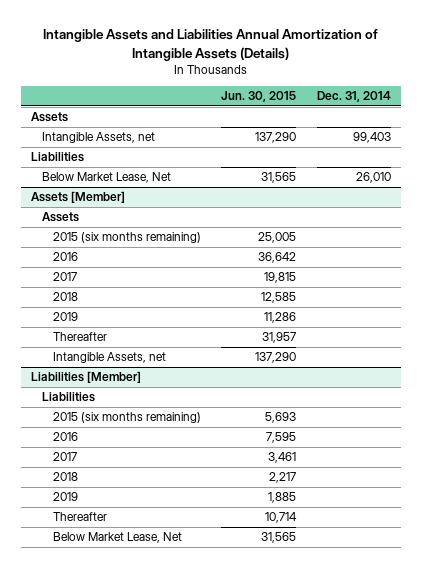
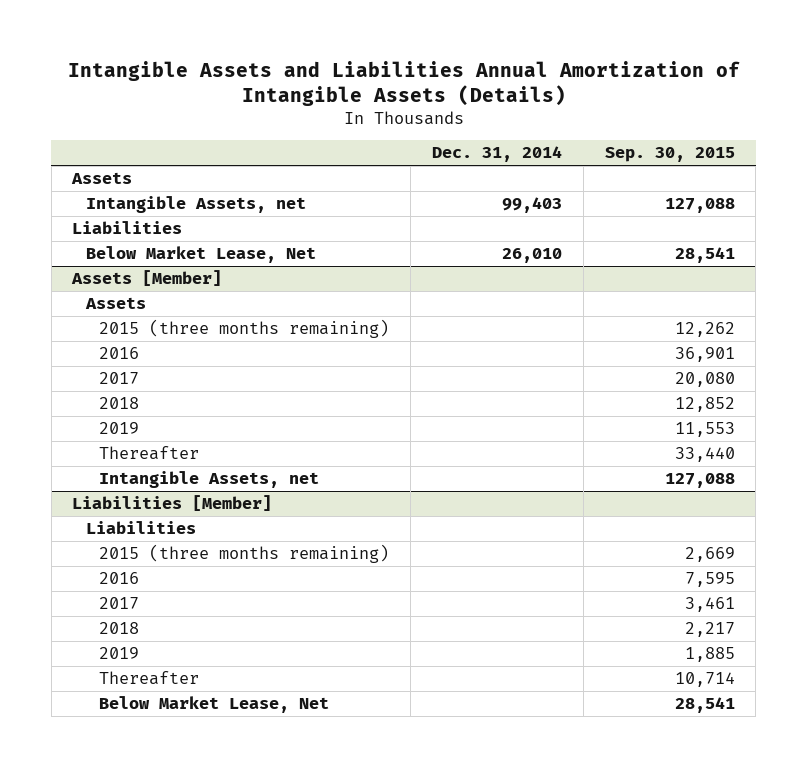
[221,91,297,103] Jun. 30, 2015 -> none
none -> [604,147,735,163] Sep. 30, 2015
[53,232,202,244] 2015 (six months remaining) -> [99,319,390,339] 2015 (three months remaining)
[53,412,202,424] 2015 (six months remaining) -> [99,544,390,564] 2015 (three months remaining)

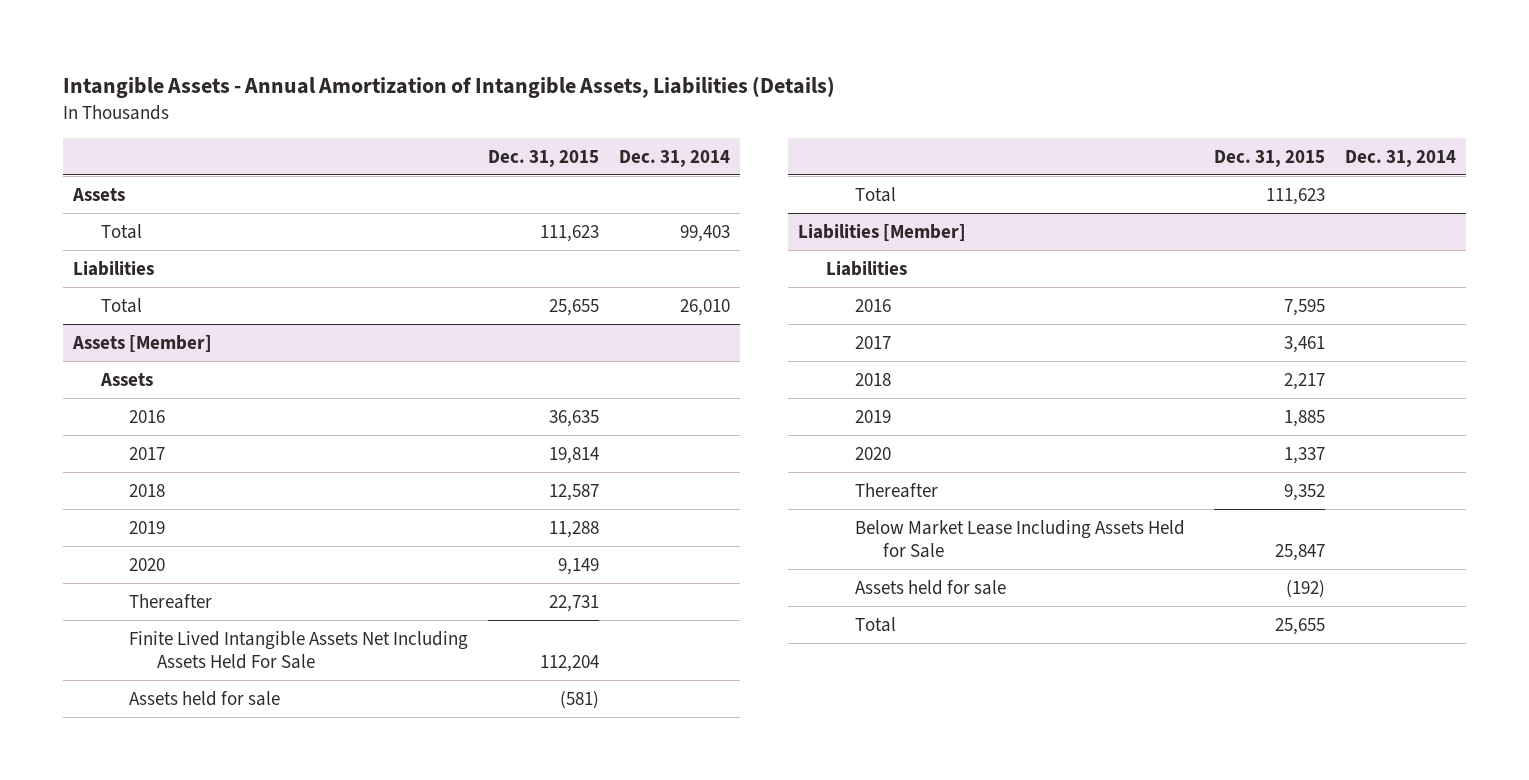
[67,60,740,106] Intangible Assets and Liabilities Annual Amortization of Intangible Assets (Details) -> [63,75,836,98] Intangible Assets - Annual Amortization of Intangible Assets, Liabilities (Details)
[604,147,735,163] Sep. 30, 2015 -> none
none -> [488,149,600,167] Dec. 31, 2015
[85,196,306,214] Intangible Assets, net -> [101,223,143,239] Total
[85,246,316,264] Below Market Lease, Net -> [101,297,143,313] Total
[99,319,390,339] 2015 (three months remaining) -> none
none -> [129,557,166,571] 2020
none -> [129,630,469,670] Finite Lived Intangible Assets Net Including Assets Held For Sale
none -> [129,690,281,706] Assets held for sale
[99,471,320,489] Intangible Assets, net -> [854,186,896,202] Total
[99,544,390,564] 2015 (three months remaining) -> none
none -> [854,446,891,460] 2020
none -> [854,519,1185,559] Below Market Lease Including Assets Held for Sale
none -> [854,579,1006,595] Assets held for sale
[99,696,330,714] Below Market Lease, Net -> [854,616,896,632] Total

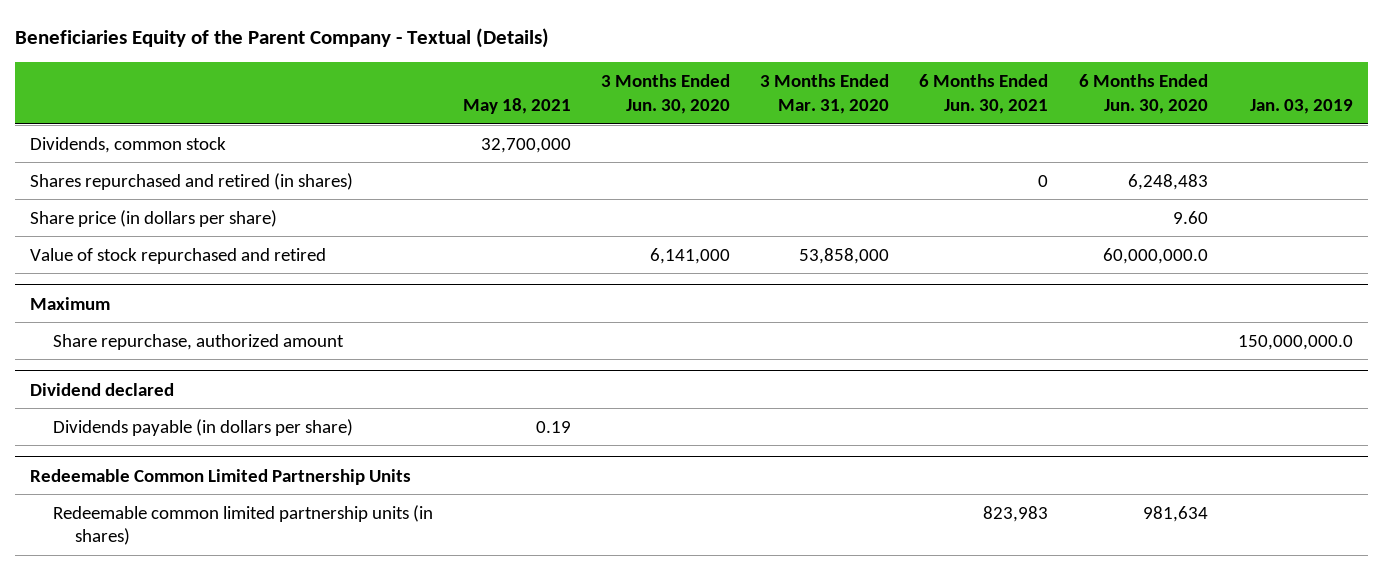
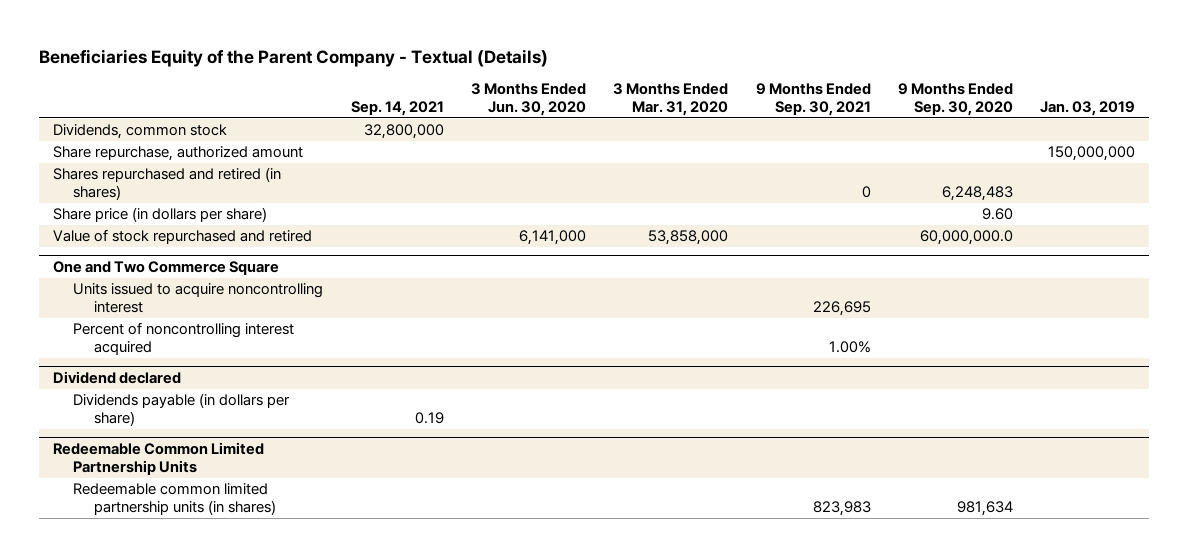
[462,97,571,114] May 18, 2021 -> none
[919,74,1049,114] 6 Months Ended Jun. 30, 2021 -> none
[1078,74,1208,114] 6 Months Ended Jun. 30, 2020 -> none
none -> [350,101,444,117] Sep. 14, 2021
none -> [755,83,871,117] 9 Months Ended Sep. 30, 2021
none -> [898,83,1014,117] 9 Months Ended Sep. 30, 2020
none -> [52,146,303,162] Share repurchase, authorized amount
[30,296,111,310] Maximum -> none
[52,333,344,350] Share repurchase, authorized amount -> none
none -> [52,261,279,276] One and Two Commerce Square
none -> [73,283,324,314] Units issued to acquire noncontrolling interest
none -> [73,322,295,356] Percent of noncontrolling interest acquired

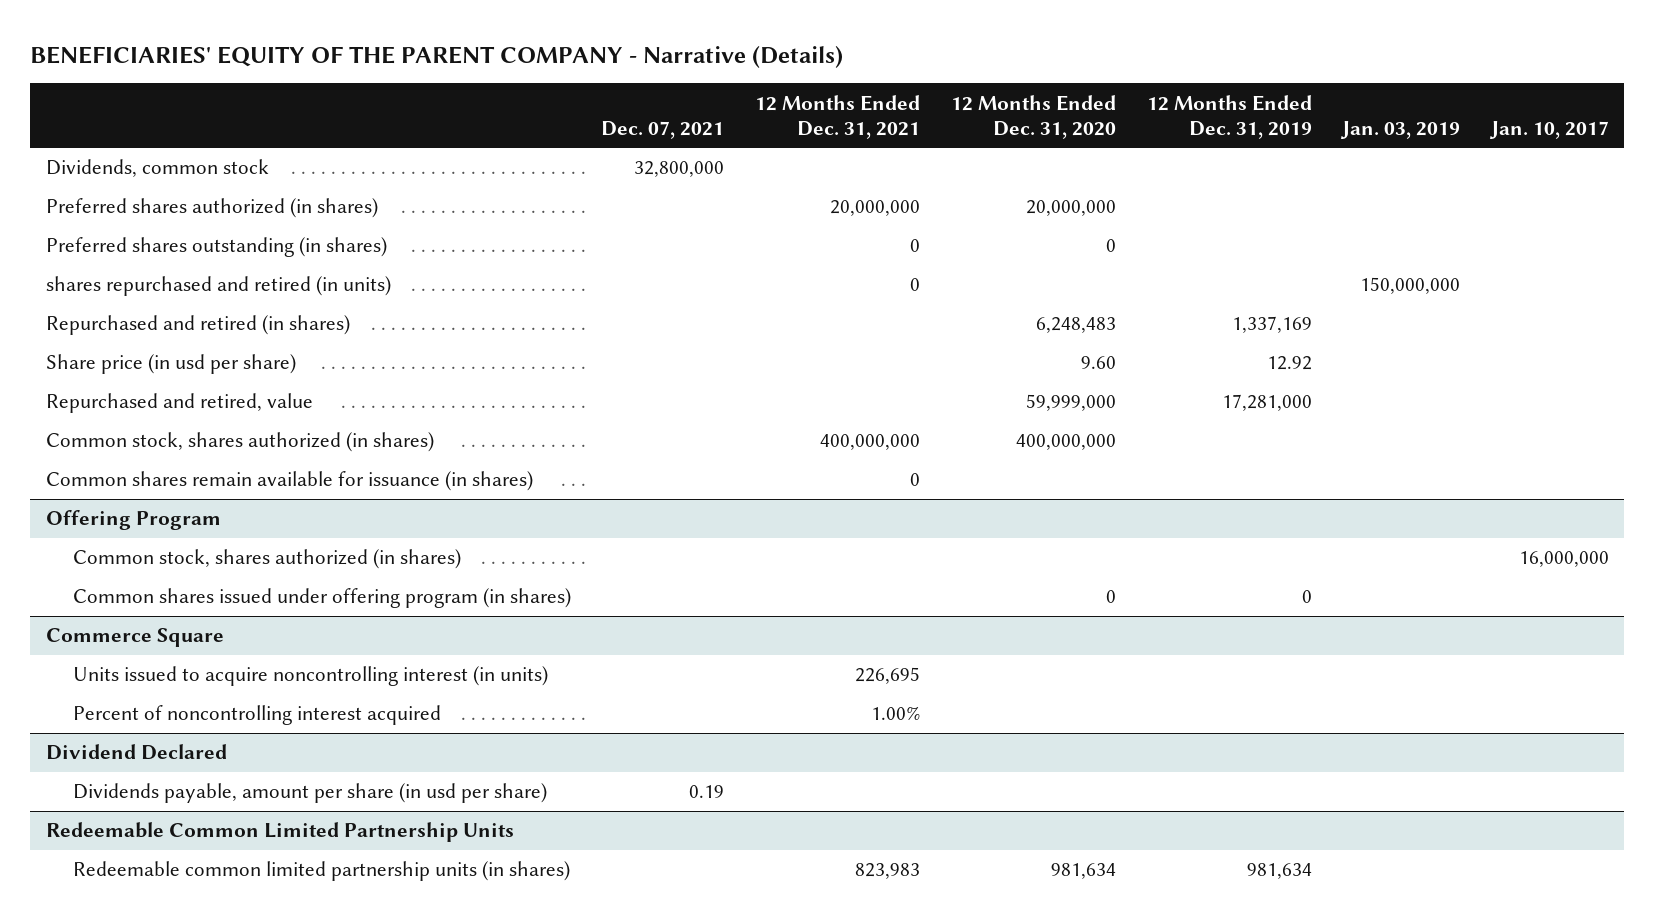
[39,48,549,67] Beneficiaries Equity of the Parent Company - Textual (Details) -> [30,45,844,68] BENEFICIARIES' EQUITY OF THE PARENT COMPANY - Narrative (Details)
[350,101,444,117] Sep. 14, 2021 -> none
[470,83,586,117] 3 Months Ended Jun. 30, 2020 -> none
[613,83,729,117] 3 Months Ended Mar. 31, 2020 -> none
[755,83,871,117] 9 Months Ended Sep. 30, 2021 -> none
[898,83,1014,117] 9 Months Ended Sep. 30, 2020 -> none
none -> [601,120,725,139] Dec. 07, 2021
none -> [755,94,921,139] 12 Months Ended Dec. 31, 2021
none -> [950,94,1116,139] 12 Months Ended Dec. 31, 2020
none -> [1146,94,1312,139] 12 Months Ended Dec. 31, 2019
none -> [1488,120,1609,139] Jan. 10, 2017
none -> [45,198,378,219] Preferred shares authorized (in shares)
none -> [45,237,387,258] Preferred shares outstanding (in shares)
[52,146,303,162] Share repurchase, authorized amount -> [45,276,391,297] shares repurchased and retired (in units)
[52,167,281,201] Shares repurchased and retired (in shares) -> [45,315,350,336] Repurchased and retired (in shares)
[52,207,267,223] Share price (in dollars per share) -> [45,354,296,375] Share price (in usd per share)
[52,229,312,245] Value of stock repurchased and retired -> [45,393,313,414] Repurchased and retired, value
none -> [45,432,434,453] Common stock, shares authorized (in shares)
none -> [45,471,533,492] Common shares remain available for issuance (in shares)
none -> [45,510,221,531] Offering Program
none -> [72,549,461,570] Common stock, shares authorized (in shares)
none -> [72,588,571,609] Common shares issued under offering program (in shares)
[52,261,279,276] One and Two Commerce Square -> [45,628,224,648] Commerce Square
[73,283,324,314] Units issued to acquire noncontrolling interest -> [72,666,548,687] Units issued to acquire noncontrolling interest (in units)
[52,371,181,385] Dividend declared -> [45,744,227,761] Dividend Declared
[73,393,291,427] Dividends payable (in dollars per share) -> [72,783,547,804] Dividends payable, amount per share (in usd per share)

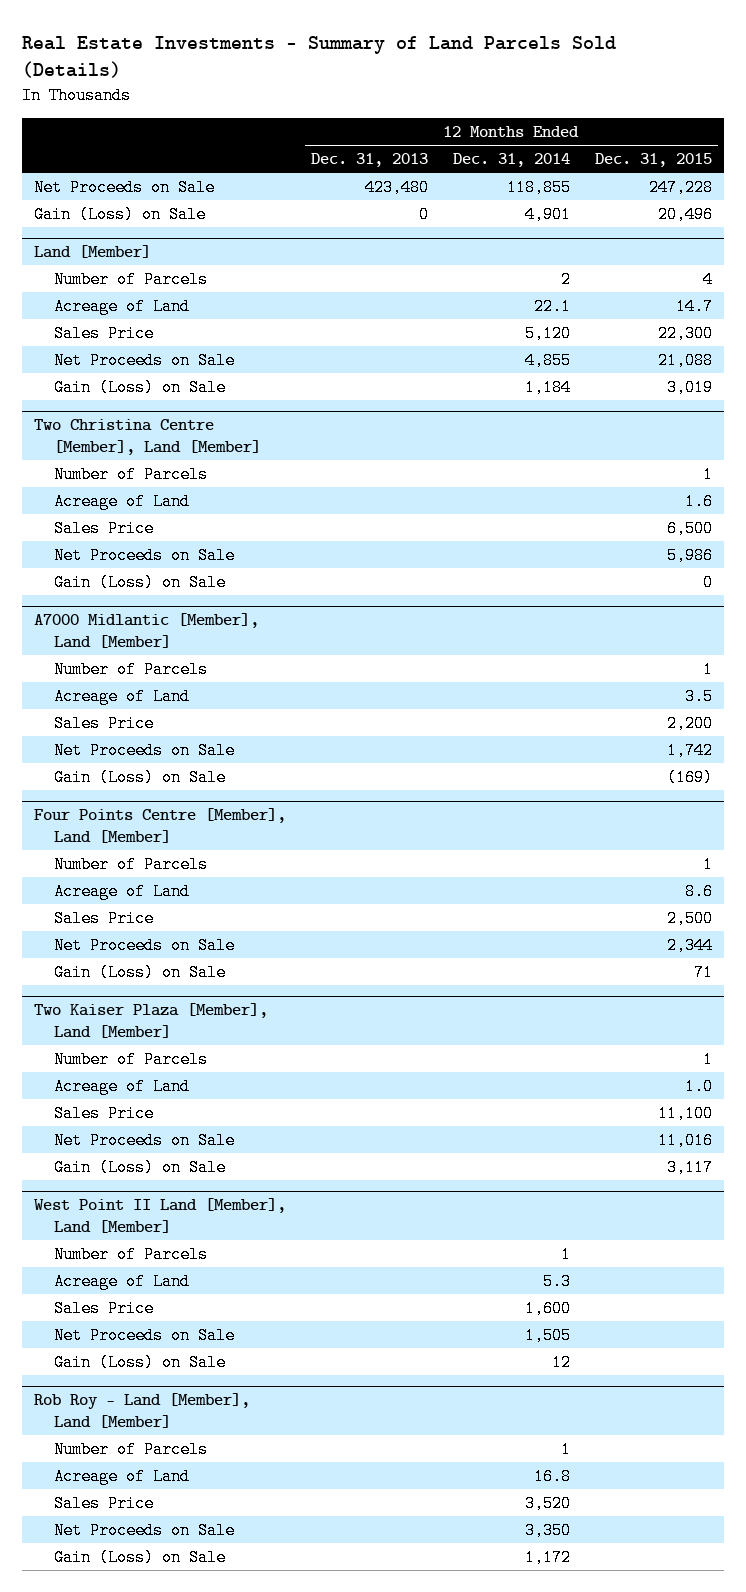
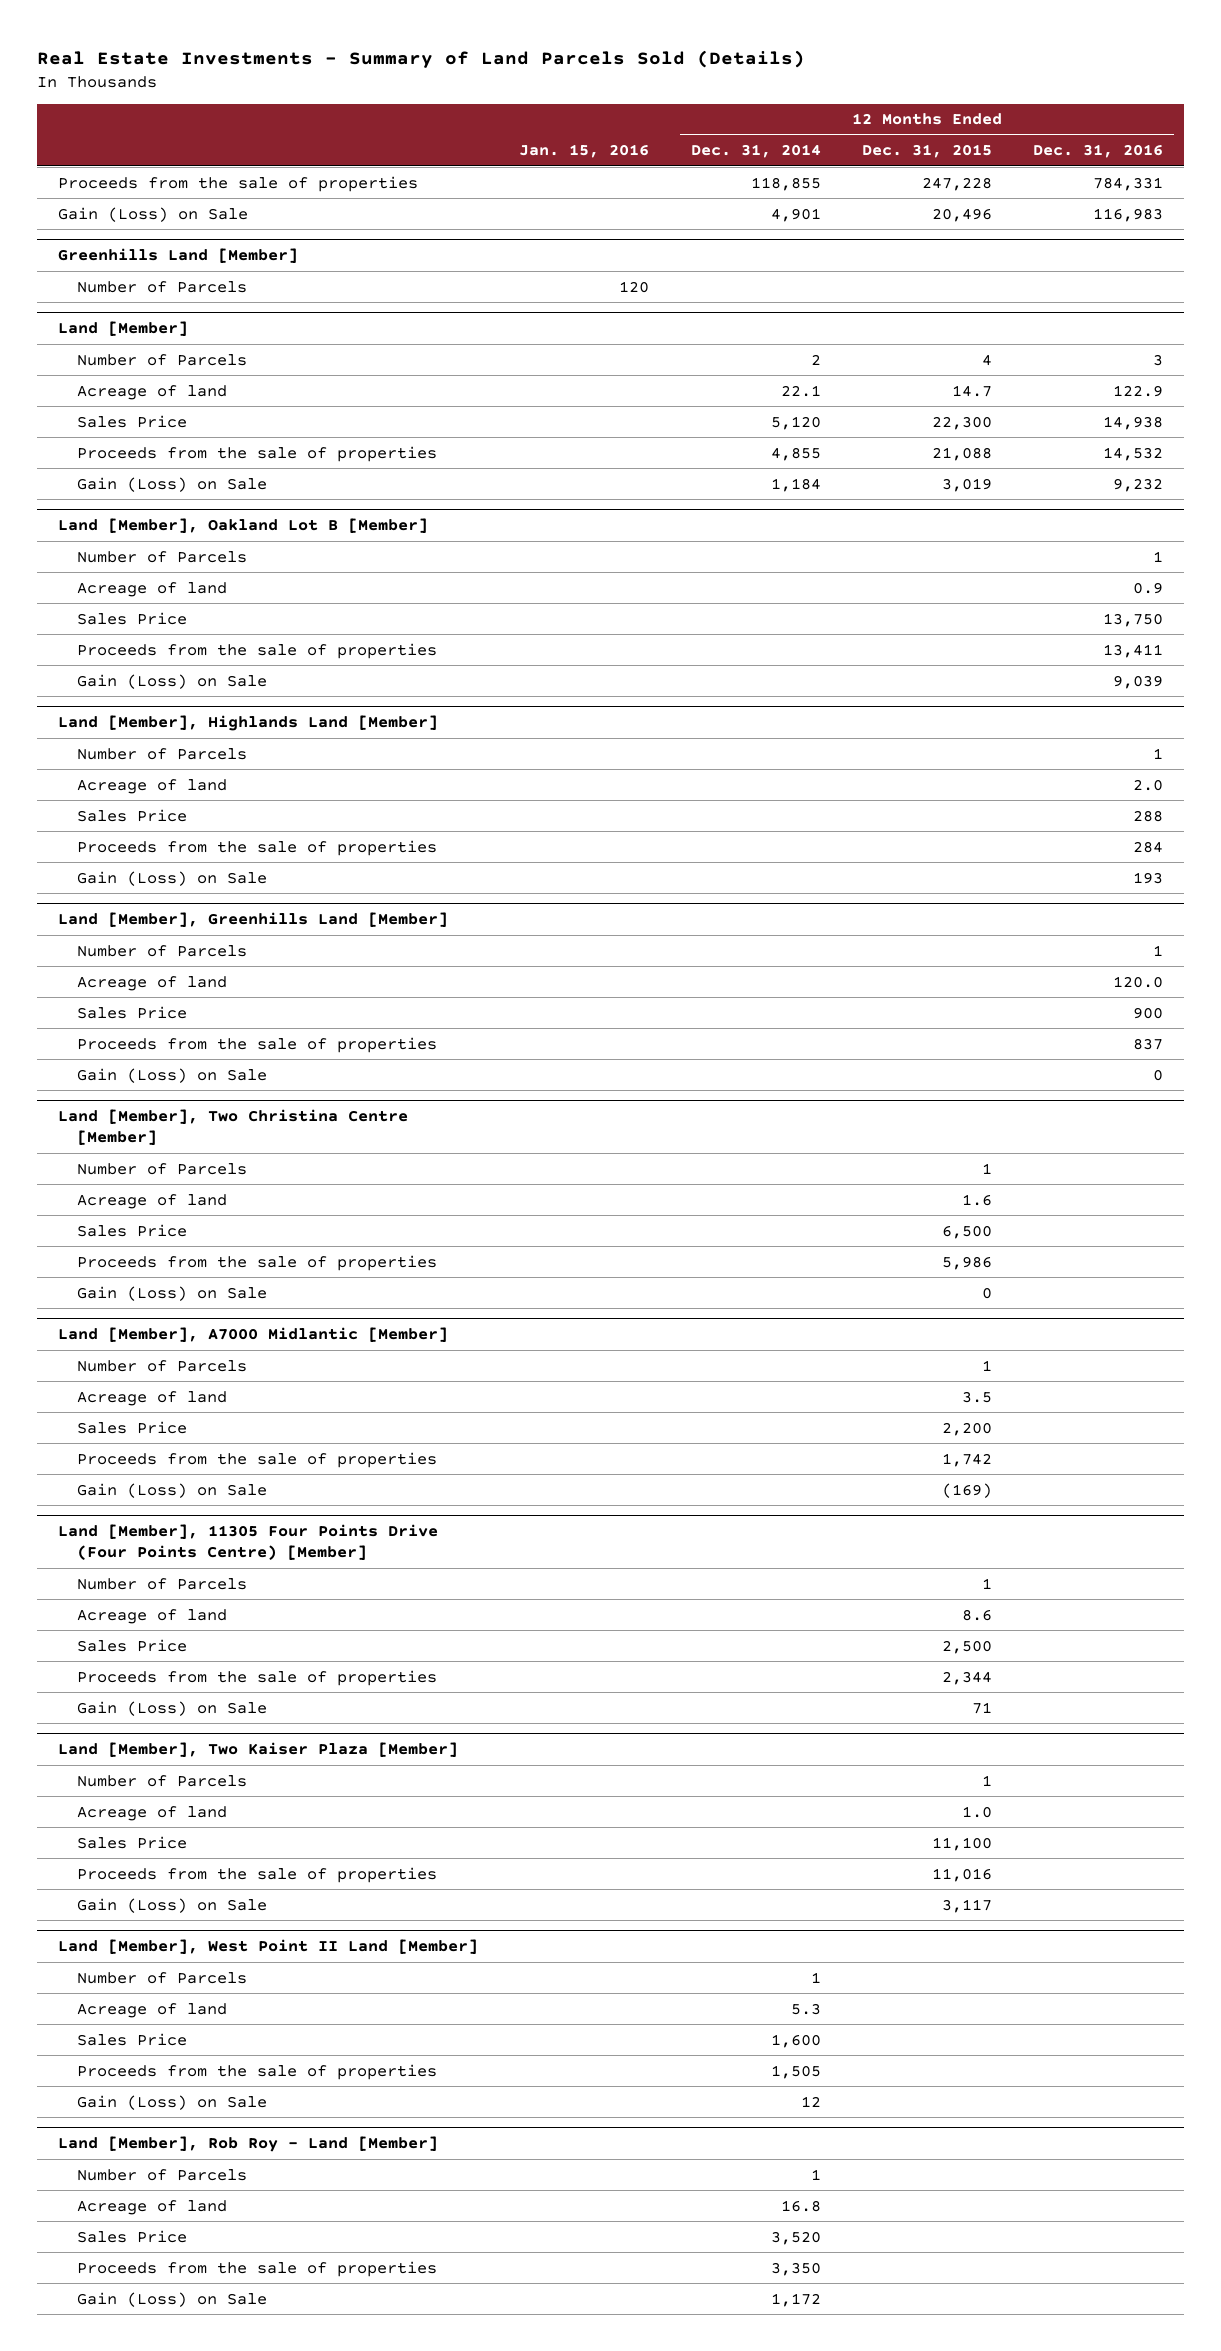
[311,153,429,168] Dec. 31, 2013 -> none
none -> [519,144,650,159] Jan. 15, 2016
none -> [1033,144,1164,159] Dec. 31, 2016
[34,179,216,197] Net Proceeds on Sale -> [57,175,418,192] Proceeds from the sale of properties
none -> [57,248,298,264] Greenhills Land [Member]
none -> [77,280,248,293] Number of Parcels
[54,298,191,316] Acreage of Land -> [77,384,228,400] Acreage of land
[54,352,236,370] Net Proceeds on Sale -> [77,445,438,462] Proceeds from the sale of properties
none -> [57,518,428,534] Land [Member], Oakland Lot B [Member]
none -> [77,550,248,563] Number of Parcels
none -> [77,581,228,597] Acreage of land
none -> [77,611,188,625] Sales Price
none -> [77,642,438,659] Proceeds from the sale of properties
none -> [77,673,268,689] Gain (Loss) on Sale
none -> [57,715,438,732] Land [Member], Highlands Land [Member]
none -> [77,747,248,760] Number of Parcels
none -> [77,778,228,794] Acreage of land
none -> [77,808,188,822] Sales Price
none -> [77,839,438,856] Proceeds from the sale of properties
none -> [77,870,268,886] Gain (Loss) on Sale
none -> [57,912,448,928] Land [Member], Greenhills Land [Member]
none -> [77,944,248,957] Number of Parcels
none -> [77,975,228,991] Acreage of land
none -> [77,1005,188,1019] Sales Price
none -> [77,1036,438,1053] Proceeds from the sale of properties
none -> [77,1067,268,1083] Gain (Loss) on Sale
[34,419,262,456] Two Christina Centre [Member], Land [Member] -> [57,1109,408,1146] Land [Member], Two Christina Centre [Member]
[54,493,191,511] Acreage of Land -> [77,1193,228,1209] Acreage of land
[54,547,236,565] Net Proceeds on Sale -> [77,1254,438,1271] Proceeds from the sale of properties
[34,613,260,649] A7000 Midlantic [Member], Land [Member] -> [57,1327,448,1343] Land [Member], A7000 Midlantic [Member]
[54,688,191,706] Acreage of Land -> [77,1390,228,1406] Acreage of land
[54,742,236,760] Net Proceeds on Sale -> [77,1451,438,1468] Proceeds from the sale of properties
[34,808,287,844] Four Points Centre [Member], Land [Member] -> [57,1524,438,1561] Land [Member], 11305 Four Points Drive (Four Points Centre) [Member]
[54,883,191,901] Acreage of Land -> [77,1608,228,1624] Acreage of land
[54,937,236,955] Net Proceeds on Sale -> [77,1669,438,1686] Proceeds from the sale of properties
[34,1003,269,1039] Two Kaiser Plaza [Member], Land [Member] -> [57,1742,458,1758] Land [Member], Two Kaiser Plaza [Member]
[54,1078,191,1096] Acreage of Land -> [77,1805,228,1821] Acreage of land
[54,1132,236,1150] Net Proceeds on Sale -> [77,1866,438,1883] Proceeds from the sale of properties
[34,1198,287,1234] West Point II Land [Member], Land [Member] -> [57,1939,478,1955] Land [Member], West Point II Land [Member]
[54,1273,191,1291] Acreage of Land -> [77,2002,228,2018] Acreage of land
[54,1327,236,1345] Net Proceeds on Sale -> [77,2063,438,2080] Proceeds from the sale of properties
[34,1393,251,1429] Rob Roy - Land [Member], Land [Member] -> [57,2136,438,2153] Land [Member], Rob Roy - Land [Member]
[54,1468,191,1486] Acreage of Land -> [77,2199,228,2215] Acreage of land
[54,1522,236,1540] Net Proceeds on Sale -> [77,2260,438,2277] Proceeds from the sale of properties

